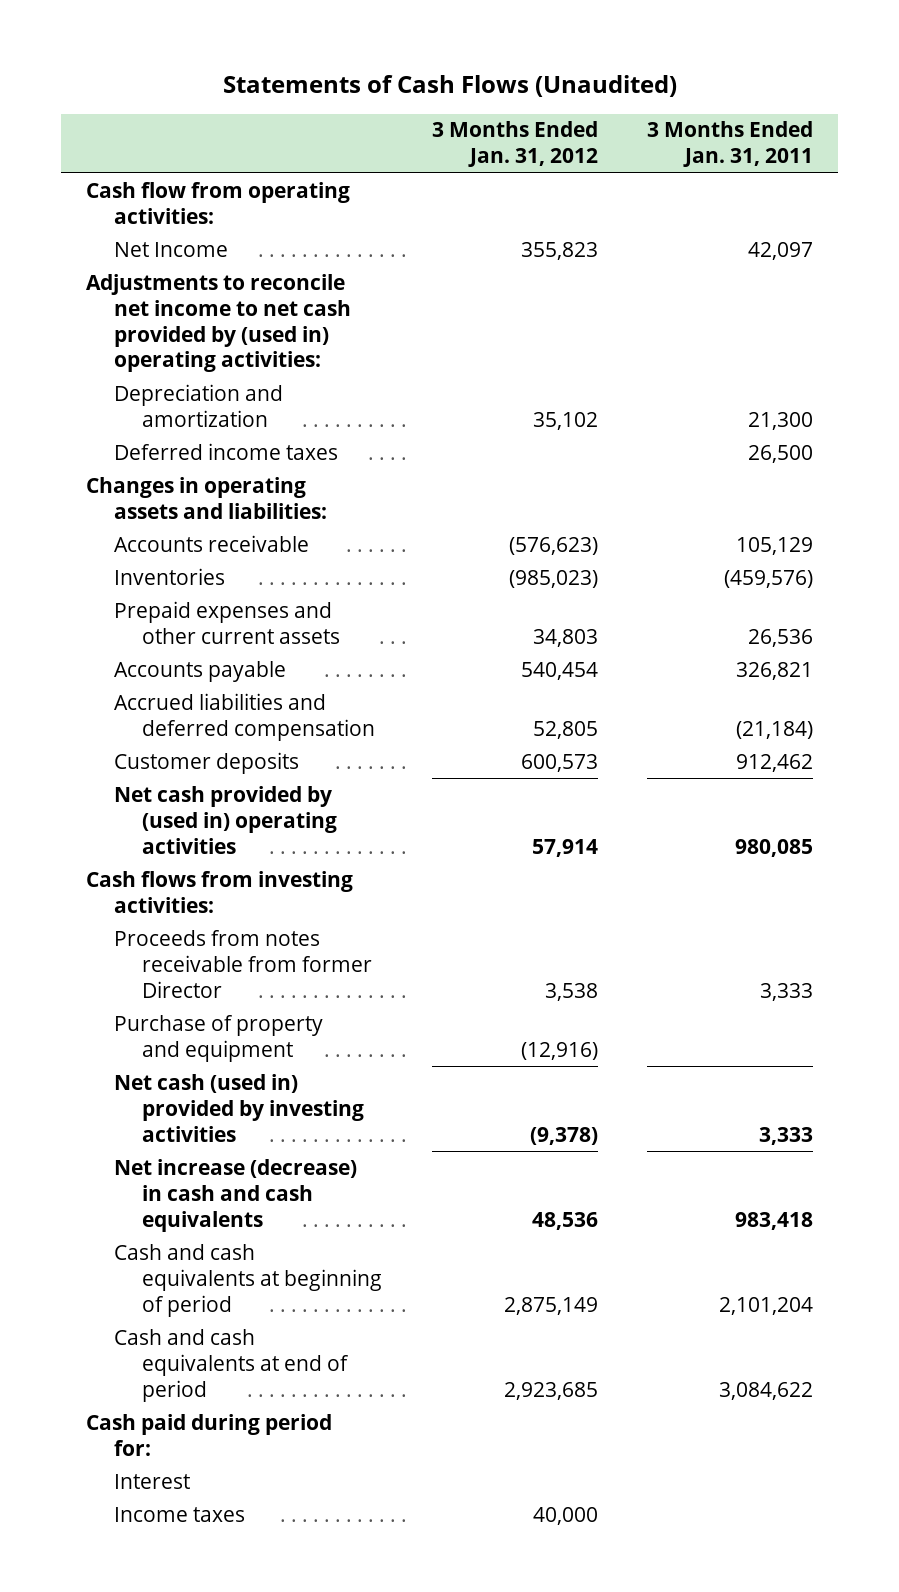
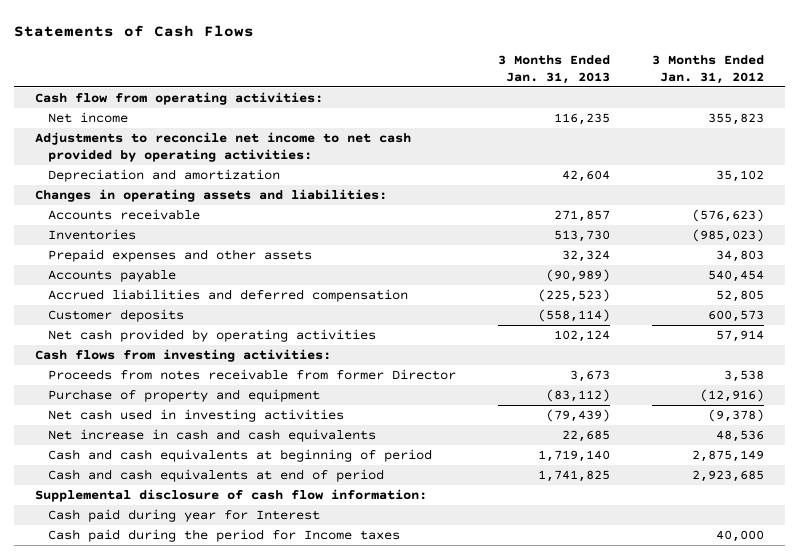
[222,75,677,98] Statements of Cash Flows (Unaudited) -> [14,24,255,37] Statements of Cash Flows
[647,121,814,168] 3 Months Ended Jan. 31, 2011 -> none
none -> [497,55,610,84] 3 Months Ended Jan. 31, 2013
[114,241,229,257] Net Income -> [48,112,129,124] Net income
[86,273,352,373] Adjustments to reconcile net income to net cash provided by (used in) operating activities: -> [35,132,412,162] Adjustments to reconcile net income to net cash provided by operating activities:
[114,442,339,460] Deferred income taxes -> none
[114,600,341,644] Prepaid expenses and other current assets -> [48,249,313,263] Prepaid expenses and other assets
[114,785,338,854] Net cash provided by (used in) operating activities -> [48,329,377,343] Net cash provided by operating activities
[114,1073,365,1142] Net cash (used in) provided by investing activities -> [48,409,345,423] Net cash used in investing activities
[114,1158,358,1232] Net increase (decrease) in cash and cash equivalents -> [48,429,377,443] Net increase in cash and cash equivalents
[86,1413,333,1456] Cash paid during period for: -> none
none -> [35,489,428,503] Supplemental disclosure of cash flow information:
[114,1473,191,1489] Interest -> [48,509,321,523] Cash paid during year for Interest
[114,1506,246,1522] Income taxes -> [48,529,401,543] Cash paid during the period for Income taxes

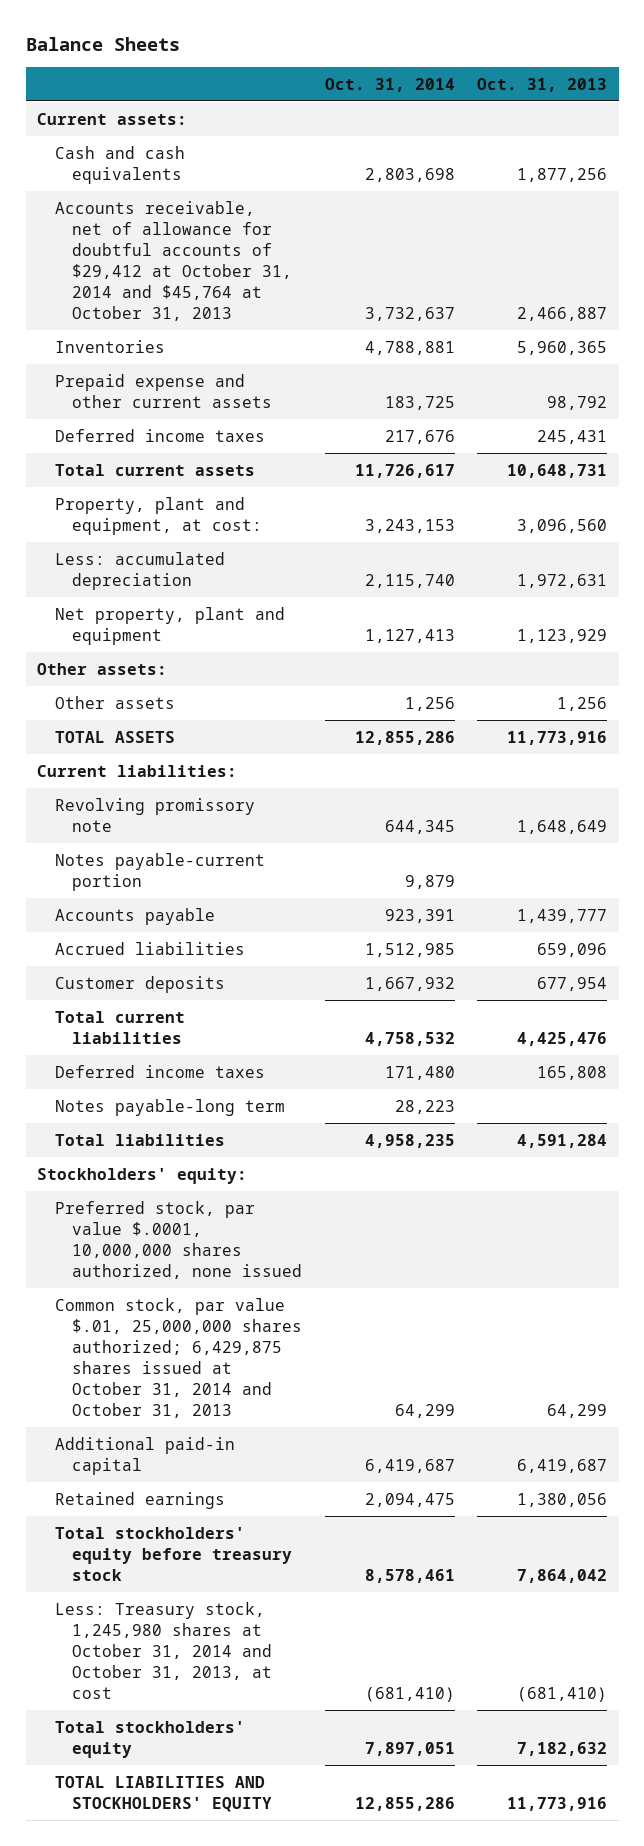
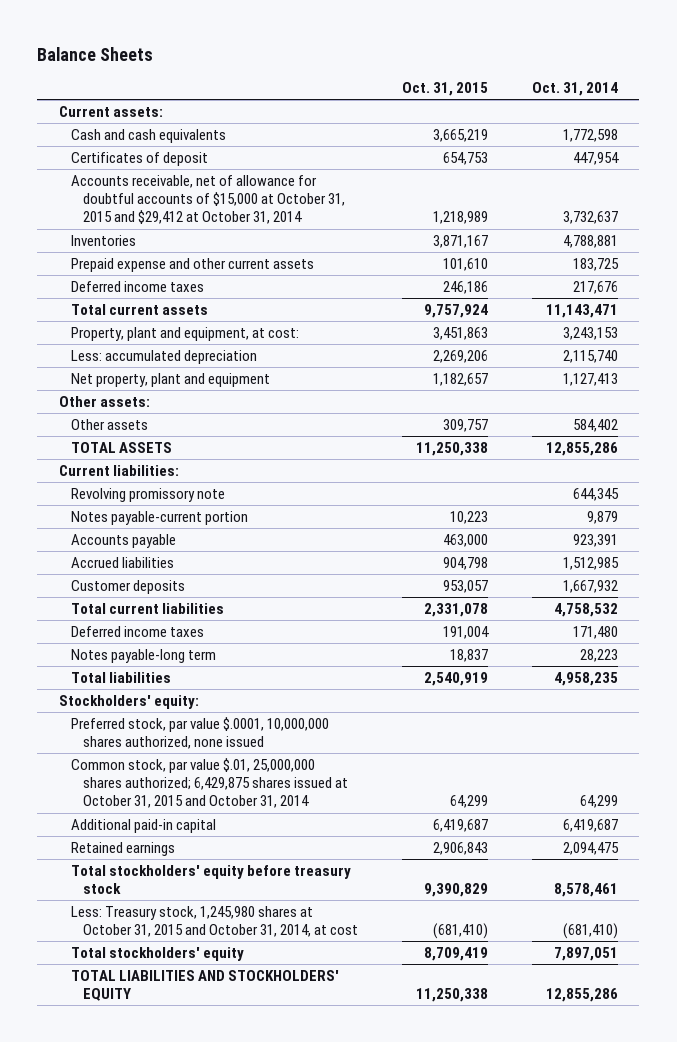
[477,77,608,92] Oct. 31, 2013 -> none
none -> [401,82,488,97] Oct. 31, 2015
[364,167,455,182] 2,803,698 -> [562,129,618,143] 1,772,598
none -> [71,152,209,167] Certificates of deposit
[54,200,293,321] Accounts receivable, net of allowance for doubtful accounts of $29,412 at October 31, 2014 and $45,764 at October 31, 2013 -> [71,175,346,225] Accounts receivable, net of allowance for doubtful accounts of $15,000 at October 31, 2015 and $29,412 at October 31, 2014
[354,463,455,478] 11,726,617 -> [545,304,618,319] 11,143,471
[404,696,455,711] 1,256 -> [572,419,618,433] 584,402
[54,1297,303,1418] Common stock, par value $.01, 25,000,000 shares authorized; 6,429,875 shares issued at October 31, 2014 and October 31, 2013 -> [71,758,349,809] Common stock, par value $.01, 25,000,000 shares authorized; 6,429,875 shares issued at October 31, 2015 and October 31, 2014
[54,1601,273,1699] Less: Treasury stock, 1,245,980 shares at October 31, 2014 and October 31, 2013, at cost -> [71,906,359,938] Less: Treasury stock, 1,245,980 shares at October 31, 2015 and October 31, 2014, at cost

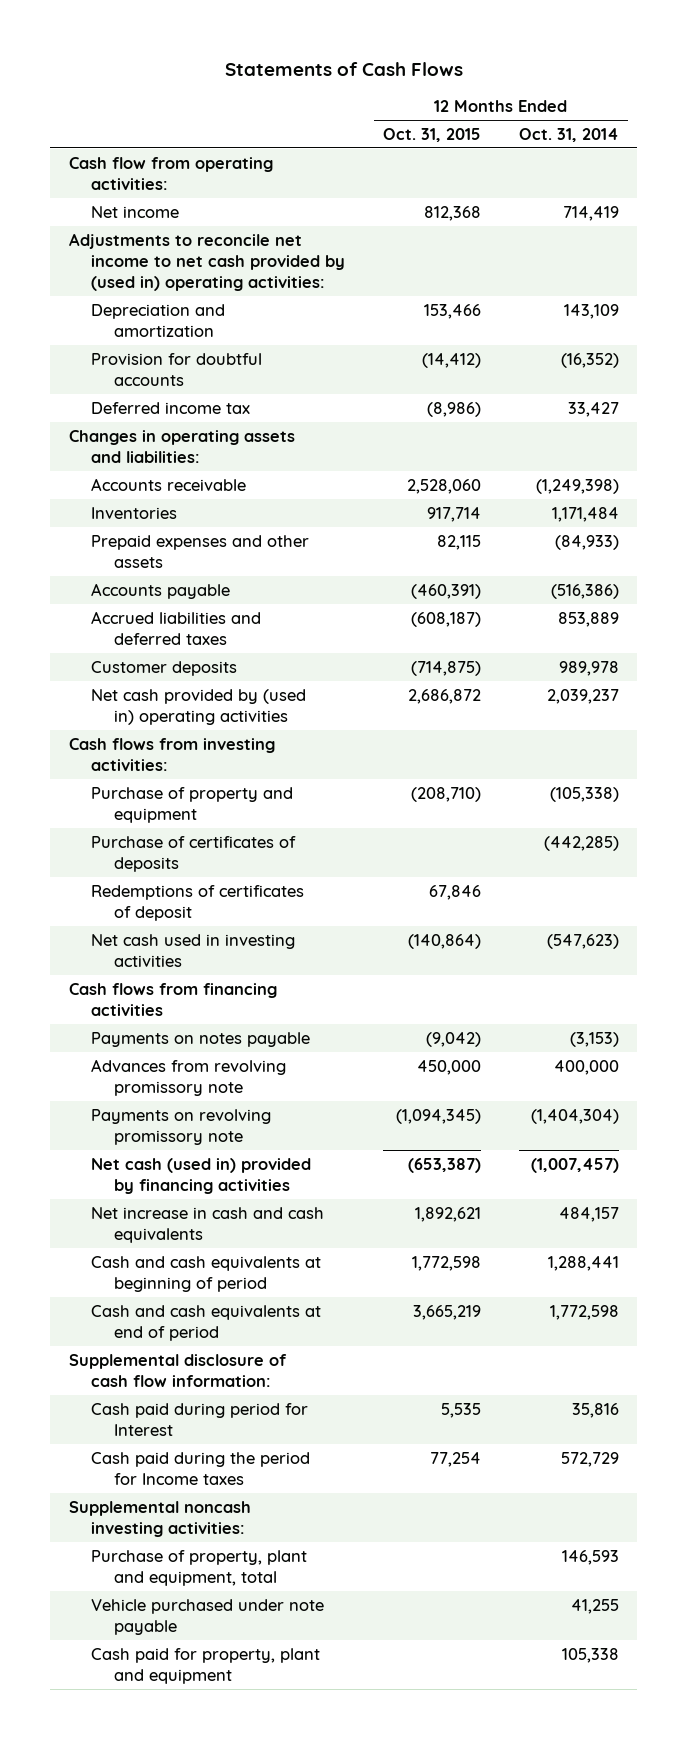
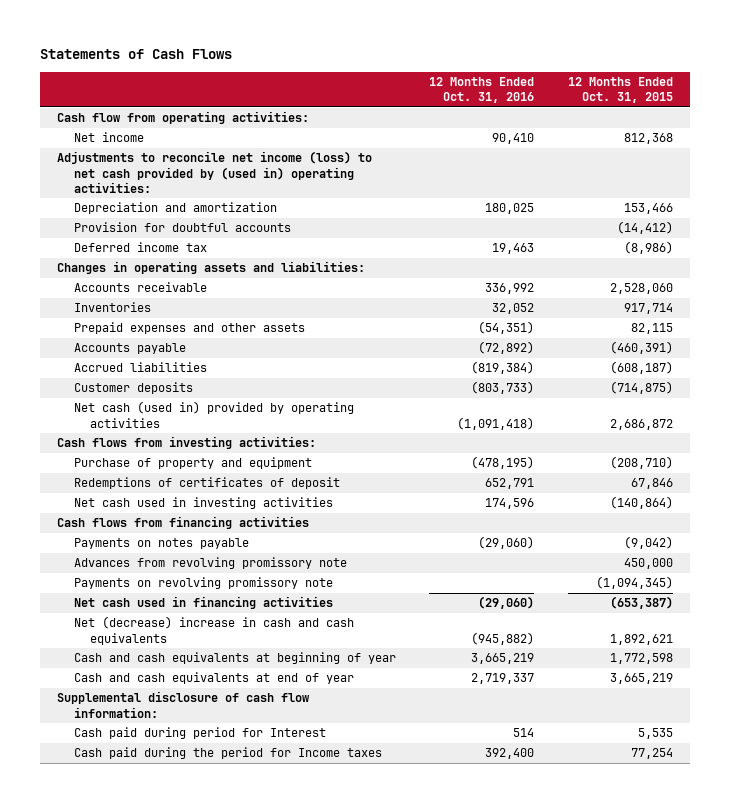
[518,127,619,142] Oct. 31, 2014 -> none
none -> [429,76,535,104] 12 Months Ended Oct. 31, 2016
[68,232,346,292] Adjustments to reconcile net income to net cash provided by (used in) operating activities: -> [57,151,373,193] Adjustments to reconcile net income (loss) to net cash provided by (used in) operating activities:
[91,610,262,646] Accrued liabilities and deferred taxes -> [73,362,207,373] Accrued liabilities
[91,688,307,726] Net cash provided by (used in) operating activities -> [73,401,354,428] Net cash (used in) provided by operating activities
[91,835,297,873] Purchase of certificates of deposits -> none
[91,1157,312,1195] Net cash (used in) provided by financing activities -> [73,596,333,610] Net cash used in financing activities
[91,1206,325,1244] Net increase in cash and cash equivalents -> [73,616,354,645] Net (decrease) increase in cash and cash equivalents
[91,1255,322,1293] Cash and cash equivalents at beginning of period -> [73,652,396,665] Cash and cash equivalents at beginning of year
[91,1304,322,1342] Cash and cash equivalents at end of period -> [73,672,354,685] Cash and cash equivalents at end of year
[68,1500,251,1538] Supplemental noncash investing activities: -> none
[91,1549,308,1587] Purchase of property, plant and equipment, total -> none
[91,1598,325,1636] Vehicle purchased under note payable -> none
[91,1647,321,1685] Cash paid for property, plant and equipment -> none

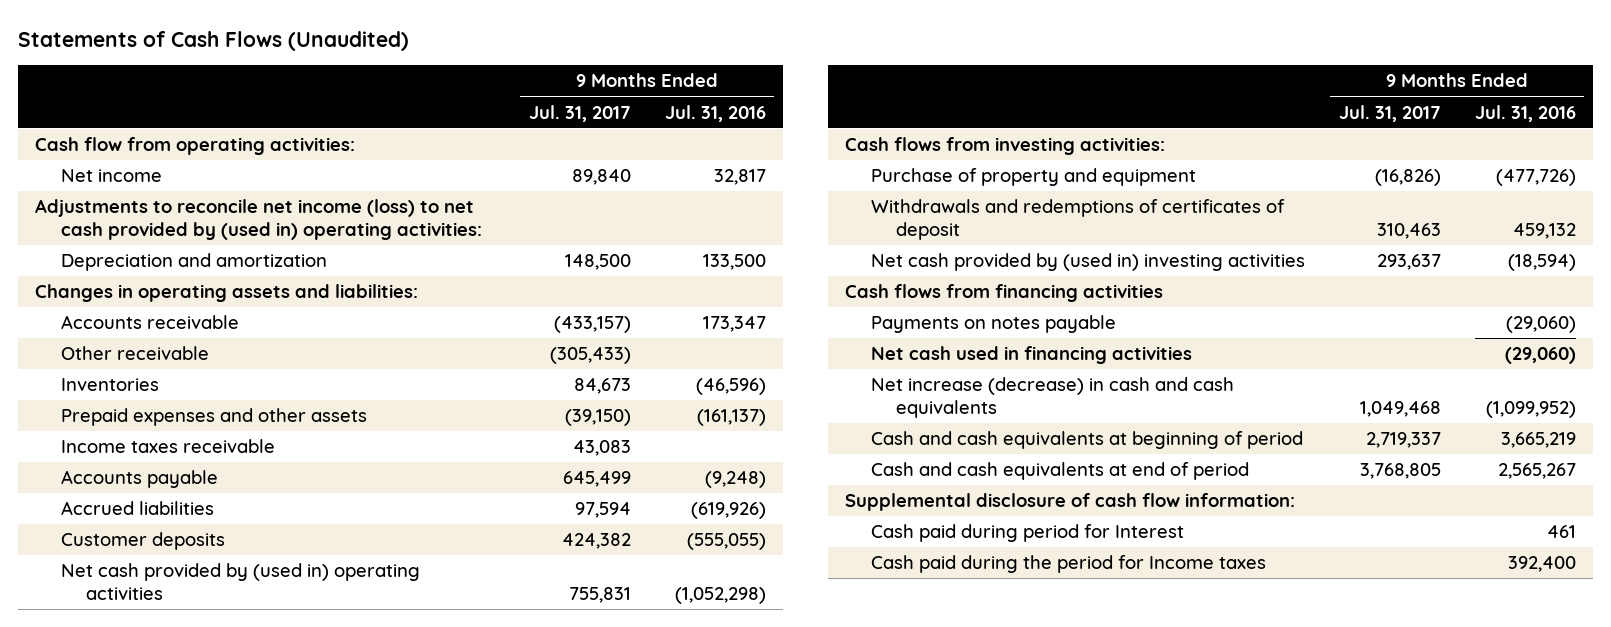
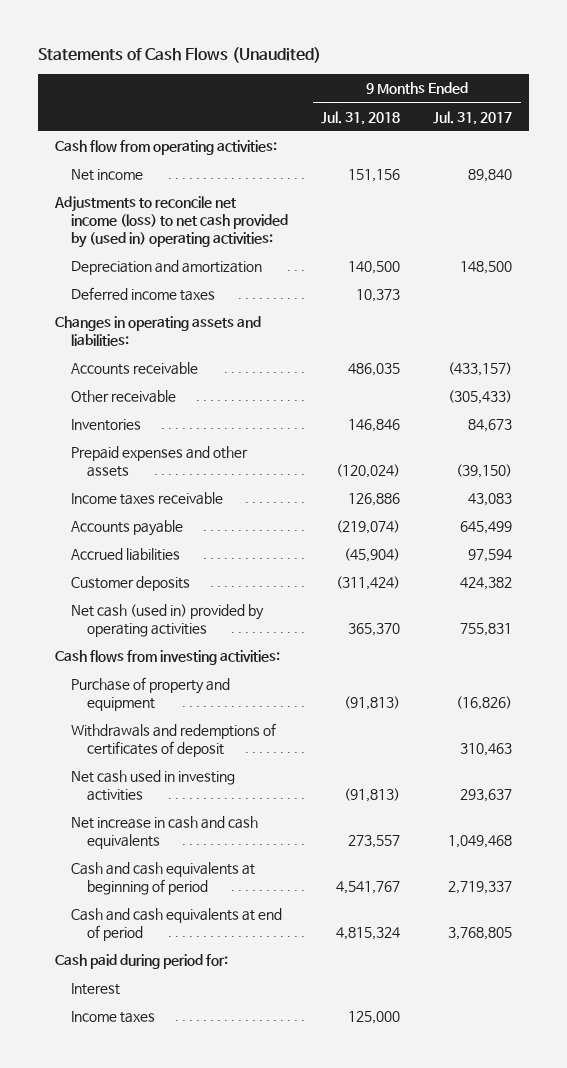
[664,104,766,122] Jul. 31, 2016 -> none
none -> [321,110,401,125] Jul. 31, 2018
none -> [71,287,216,302] Deferred income taxes
[60,563,420,601] Net cash provided by (used in) operating activities -> [71,604,265,638] Net cash (used in) provided by operating activities
[845,284,1164,303] Cash flows from financing activities -> none
[870,315,1116,334] Payments on notes payable -> none
[870,346,1192,365] Net cash used in financing activities -> none
[870,253,1305,272] Net cash provided by (used in) investing activities -> [71,770,236,802] Net cash used in investing activities
[870,377,1234,419] Net increase (decrease) in cash and cash equivalents -> [71,816,259,850] Net increase in cash and cash equivalents
[845,493,1296,512] Supplemental disclosure of cash flow information: -> none
[870,524,1184,543] Cash paid during period for Interest -> [55,954,229,970] Cash paid during period for:
none -> [71,983,121,996] Interest
[870,555,1266,574] Cash paid during the period for Income taxes -> [71,1011,156,1024] Income taxes

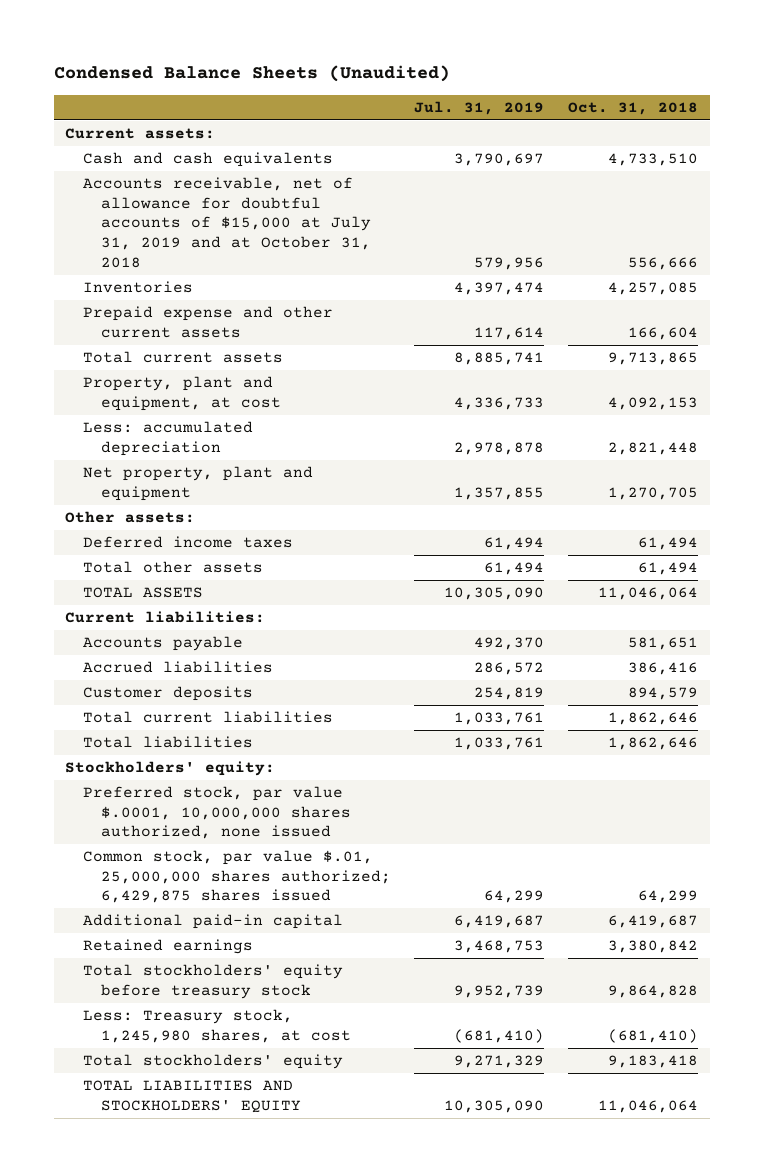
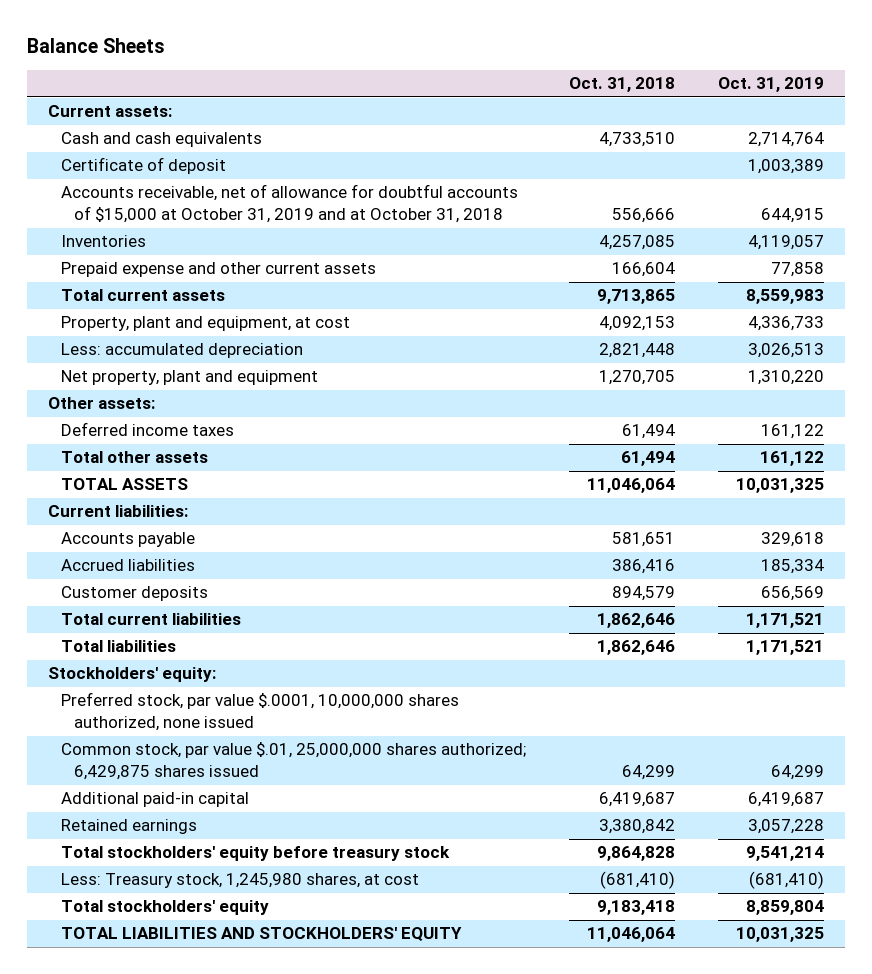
[53,65,450,83] Condensed Balance Sheets (Unaudited) -> [26,37,165,53] Balance Sheets
[414,100,545,115] Jul. 31, 2019 -> none
none -> [717,77,824,93] Oct. 31, 2019
none -> [60,157,226,175] Certificate of deposit
[83,177,371,268] Accounts receivable, net of allowance for doubtful accounts of $15,000 at July 31, 2019 and at October 31, 2018 -> [60,184,518,223] Accounts receivable, net of allowance for doubtful accounts of $15,000 at October 31, 2019 and at October 31, 2018

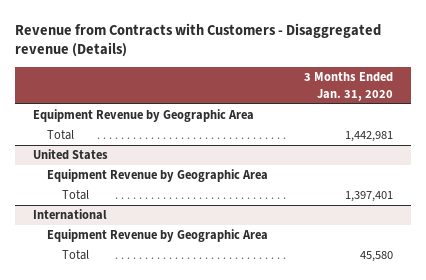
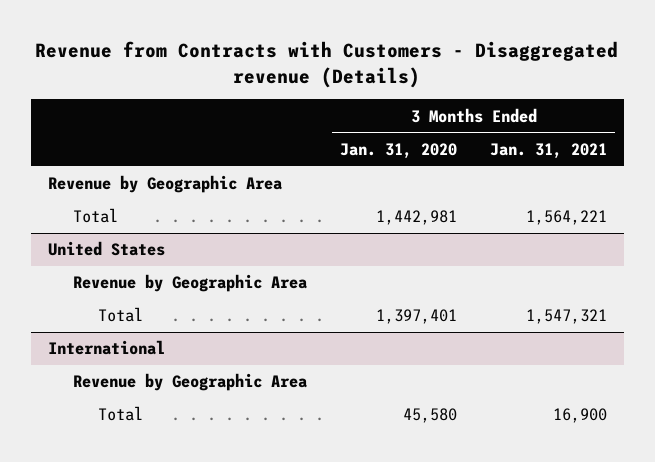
none -> [490,142,608,159] Jan. 31, 2021
[33,109,255,123] Equipment Revenue by Geographic Area -> [47,175,282,194] Revenue by Geographic Area
[47,169,269,183] Equipment Revenue by Geographic Area -> [73,274,308,293] Revenue by Geographic Area
[47,229,269,243] Equipment Revenue by Geographic Area -> [73,373,308,392] Revenue by Geographic Area

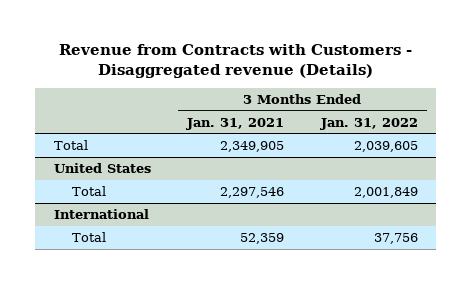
[340,142,458,159] Jan. 31, 2020 -> none
none -> [319,117,418,130] Jan. 31, 2022
[47,175,282,194] Revenue by Geographic Area -> none
[526,210,608,226] 1,564,221 -> [220,140,285,152] 2,349,905
[73,274,308,293] Revenue by Geographic Area -> none
[526,309,608,325] 1,547,321 -> [220,186,285,198] 2,297,546
[73,373,308,392] Revenue by Geographic Area -> none
[553,408,608,424] 16,900 -> [240,232,285,244] 52,359

